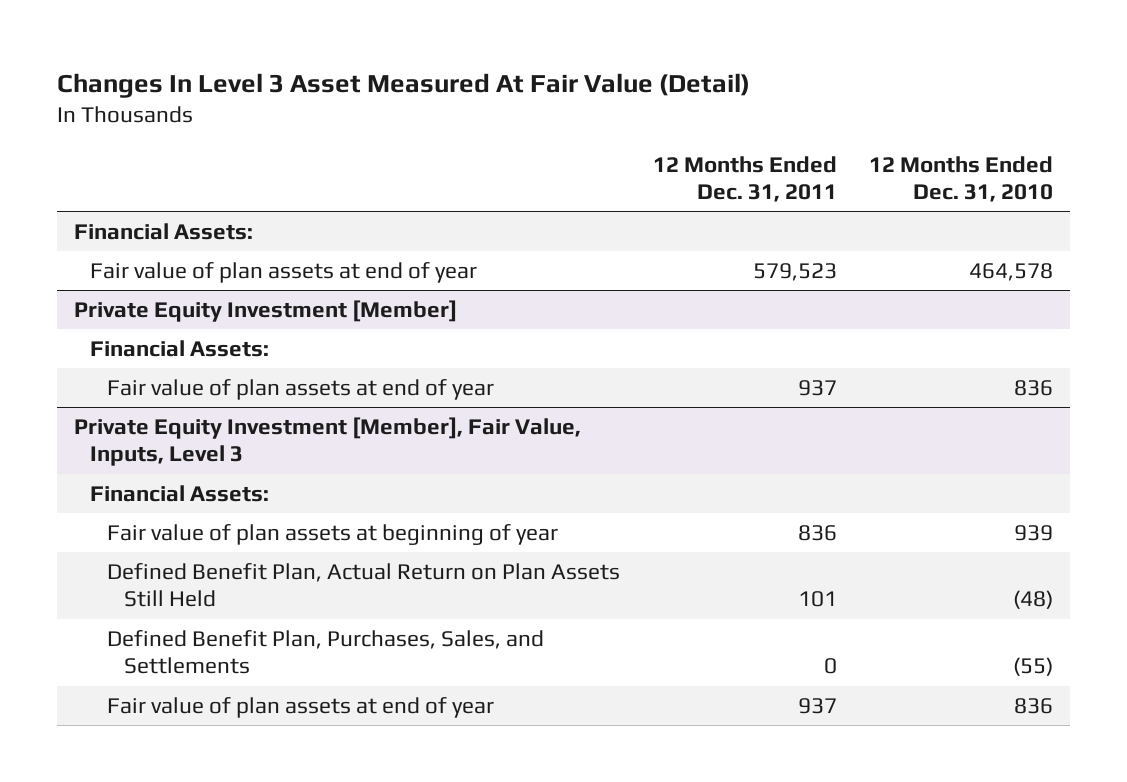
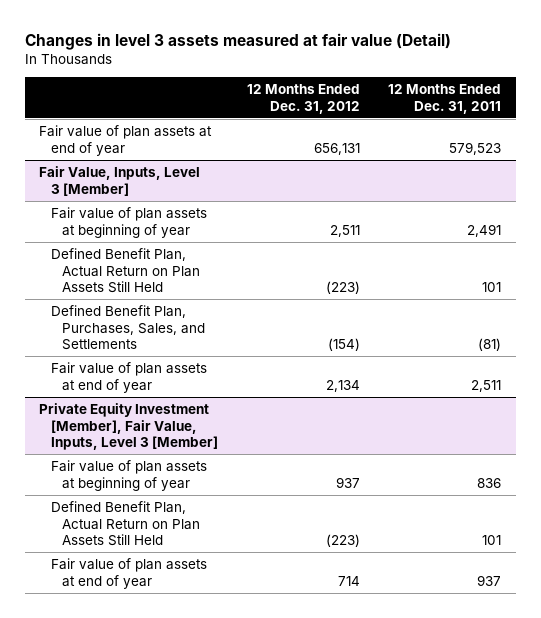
[57,73,751,99] Changes In Level 3 Asset Measured At Fair Value (Detail) -> [24,32,451,50] Changes in level 3 assets measured at fair value (Detail)
[869,155,1054,203] 12 Months Ended Dec. 31, 2010 -> none
none -> [246,84,360,114] 12 Months Ended Dec. 31, 2012
[73,222,253,240] Financial Assets: -> none
[73,299,457,322] Private Equity Investment [Member] -> none
[90,339,270,357] Financial Assets: -> none
[90,484,270,502] Financial Assets: -> none
none -> [39,165,201,196] Fair Value, Inputs, Level 3 [Member]
none -> [50,206,207,238] Fair value of plan assets at beginning of year
none -> [50,247,201,294] Defined Benefit Plan, Actual Return on Plan Assets Still Held
none -> [50,304,206,351] Defined Benefit Plan, Purchases, Sales, and Settlements
[797,379,837,396] 937 -> [471,379,502,392] 2,511
[73,416,581,467] Private Equity Investment [Member], Fair Value, Inputs, Level 3 -> [39,402,218,451] Private Equity Investment [Member], Fair Value, Inputs, Level 3 [Member]
[106,629,544,675] Defined Benefit Plan, Purchases, Sales, and Settlements -> none

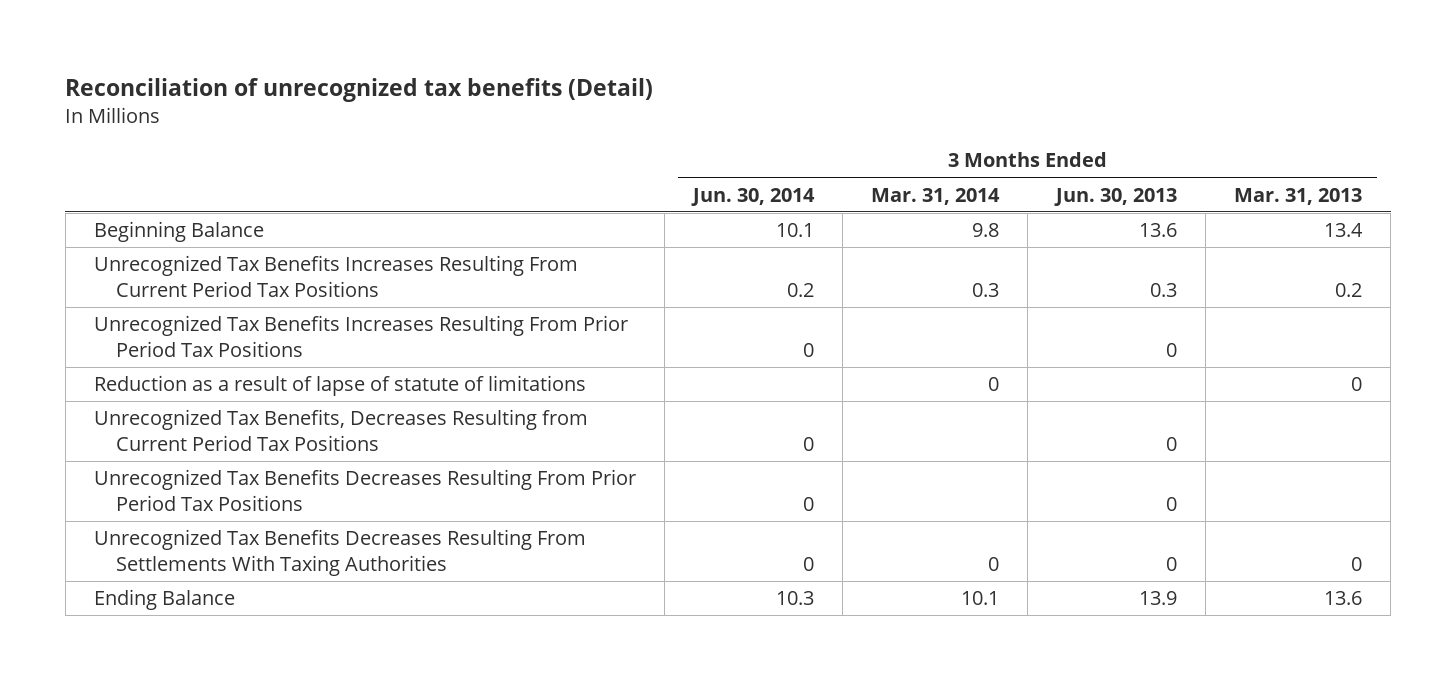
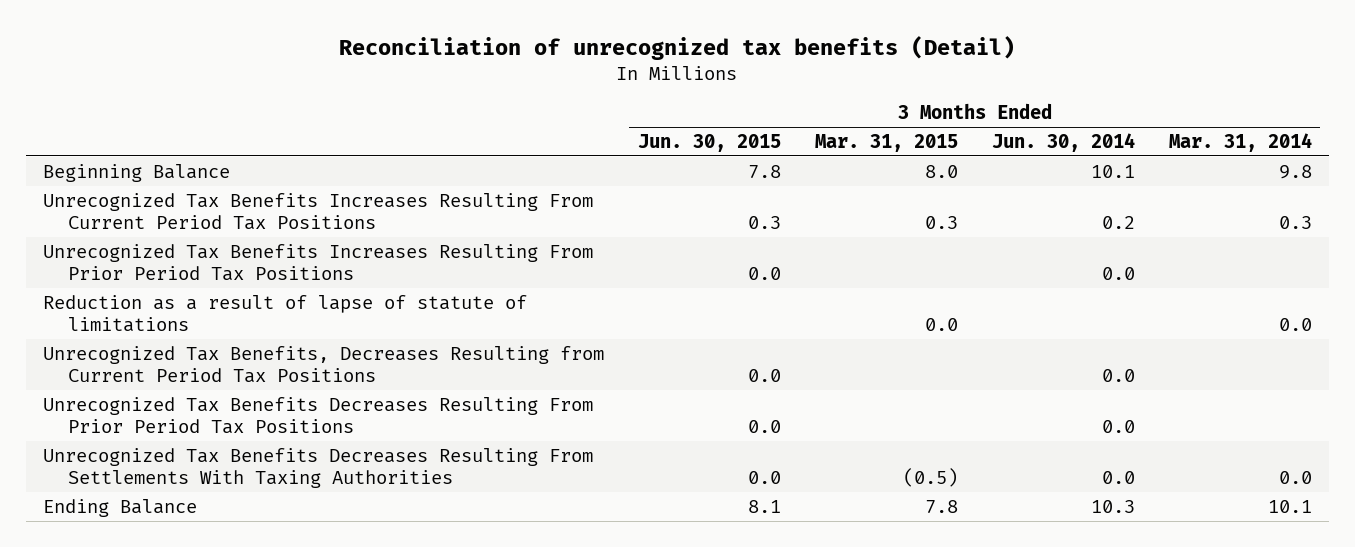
[1054,187,1178,206] Jun. 30, 2013 -> none
[1234,187,1363,205] Mar. 31, 2013 -> none
none -> [637,133,781,152] Jun. 30, 2015
none -> [814,133,958,152] Mar. 31, 2015
[802,343,814,358] 0 -> [1101,266,1135,280] 0.0
[987,377,999,392] 0 -> [1278,317,1312,331] 0.0
[802,437,814,452] 0 -> [1101,368,1135,382] 0.0
[802,497,814,512] 0 -> [1101,419,1135,433] 0.0
[802,557,814,572] 0 -> [1101,470,1135,484] 0.0
[987,557,999,572] 0 -> [1278,470,1312,484] 0.0

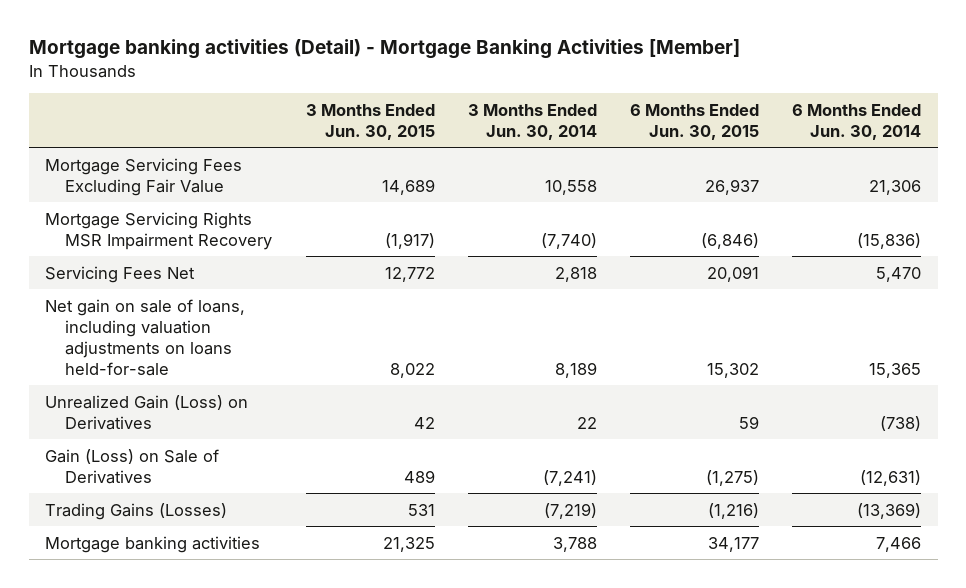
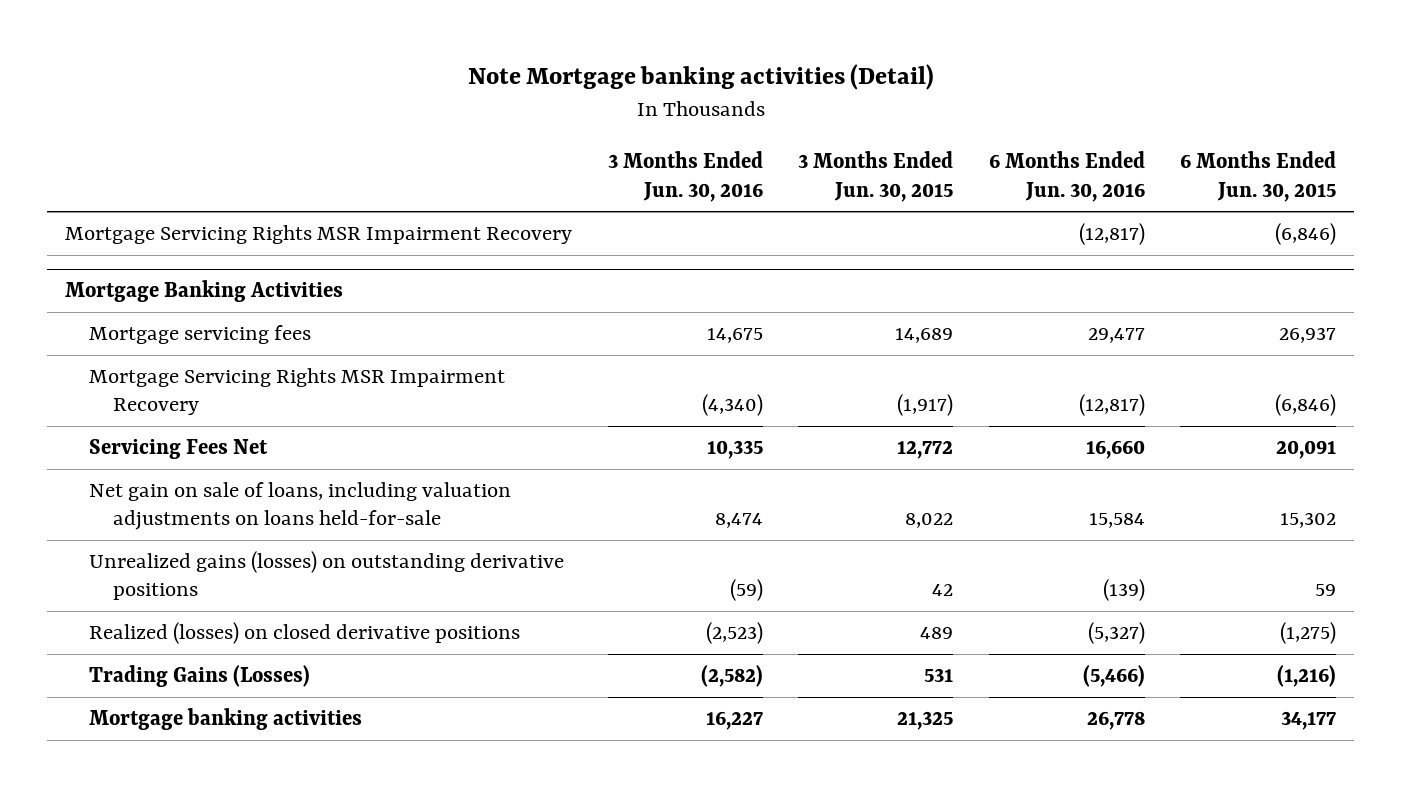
[28,39,740,60] Mortgage banking activities (Detail) - Mortgage Banking Activities [Member] -> [467,64,934,91] Note Mortgage banking activities (Detail)
[467,103,597,140] 3 Months Ended Jun. 30, 2014 -> none
[792,103,922,140] 6 Months Ended Jun. 30, 2014 -> none
none -> [607,151,763,202] 3 Months Ended Jun. 30, 2016
none -> [988,151,1145,202] 6 Months Ended Jun. 30, 2016
none -> [65,225,573,245] Mortgage Servicing Rights MSR Impairment Recovery
none -> [65,280,344,303] Mortgage Banking Activities
[45,157,243,196] Mortgage Servicing Fees Excluding Fair Value -> [89,325,312,345] Mortgage servicing fees
[45,394,249,430] Unrealized Gain (Loss) on Derivatives -> [89,551,565,601] Unrealized gains (losses) on outstanding derivative positions
[45,448,220,484] Gain (Loss) on Sale of Derivatives -> [89,622,521,645] Realized (losses) on closed derivative positions

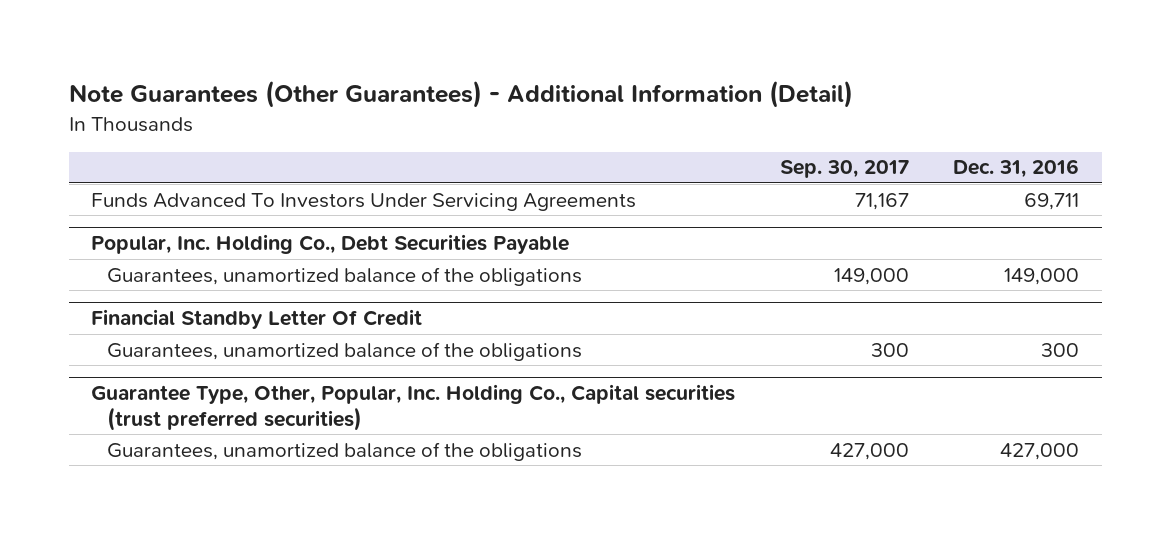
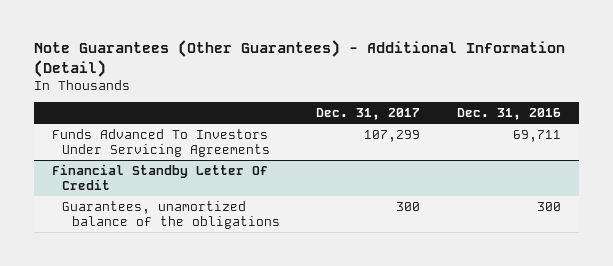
[779,160,909,179] Sep. 30, 2017 -> none
none -> [316,108,421,121] Dec. 31, 2017
[91,234,570,255] Popular, Inc. Holding Co., Debt Securities Payable -> none
[106,266,582,286] Guarantees, unamortized balance of the obligations -> none
[91,384,736,431] Guarantee Type, Other, Popular, Inc. Holding Co., Capital securities (trust preferred securities) -> none
[106,441,582,461] Guarantees, unamortized balance of the obligations -> none

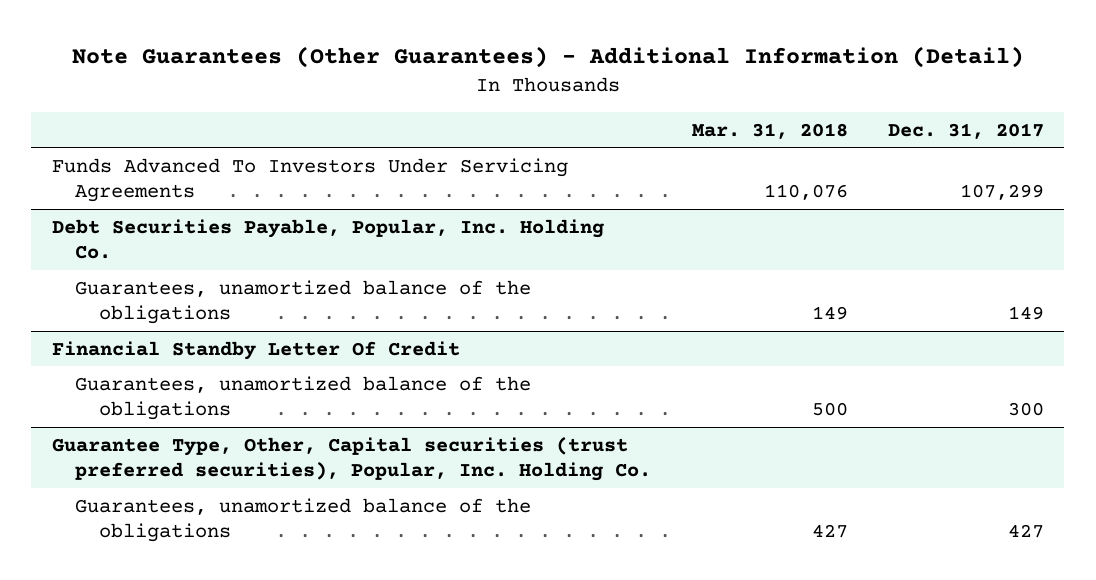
[456,108,561,121] Dec. 31, 2016 -> none
none -> [691,122,848,139] Mar. 31, 2018
none -> [51,218,604,260] Debt Securities Payable, Popular, Inc. Holding Co.
none -> [75,279,532,325] Guarantees, unamortized balance of the obligations
none -> [51,436,652,482] Guarantee Type, Other, Capital securities (trust preferred securities), Popular, Inc. Holding Co.
none -> [75,497,532,543] Guarantees, unamortized balance of the obligations

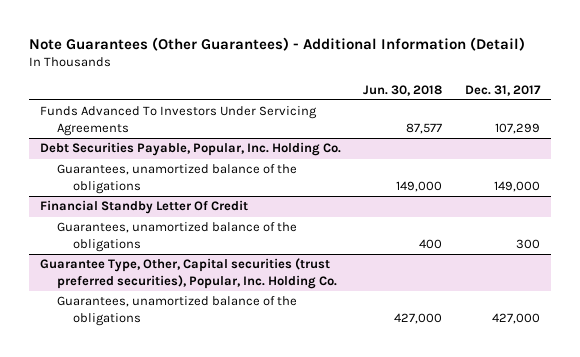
[691,122,848,139] Mar. 31, 2018 -> none
none -> [363,84,443,96] Jun. 30, 2018
[1007,306,1044,321] 149 -> [493,180,540,192] 149,000
[1007,524,1044,539] 427 -> [491,312,540,324] 427,000

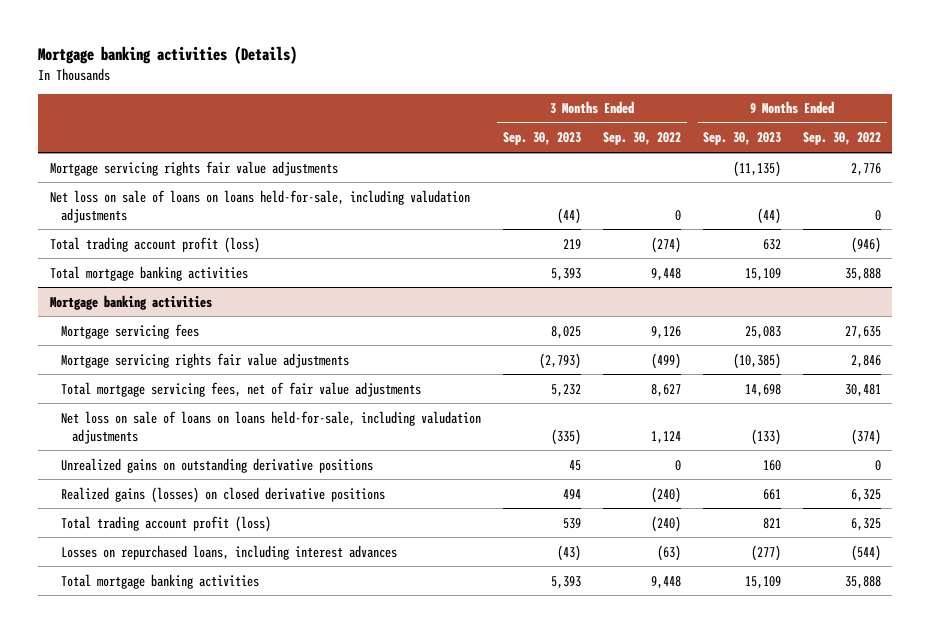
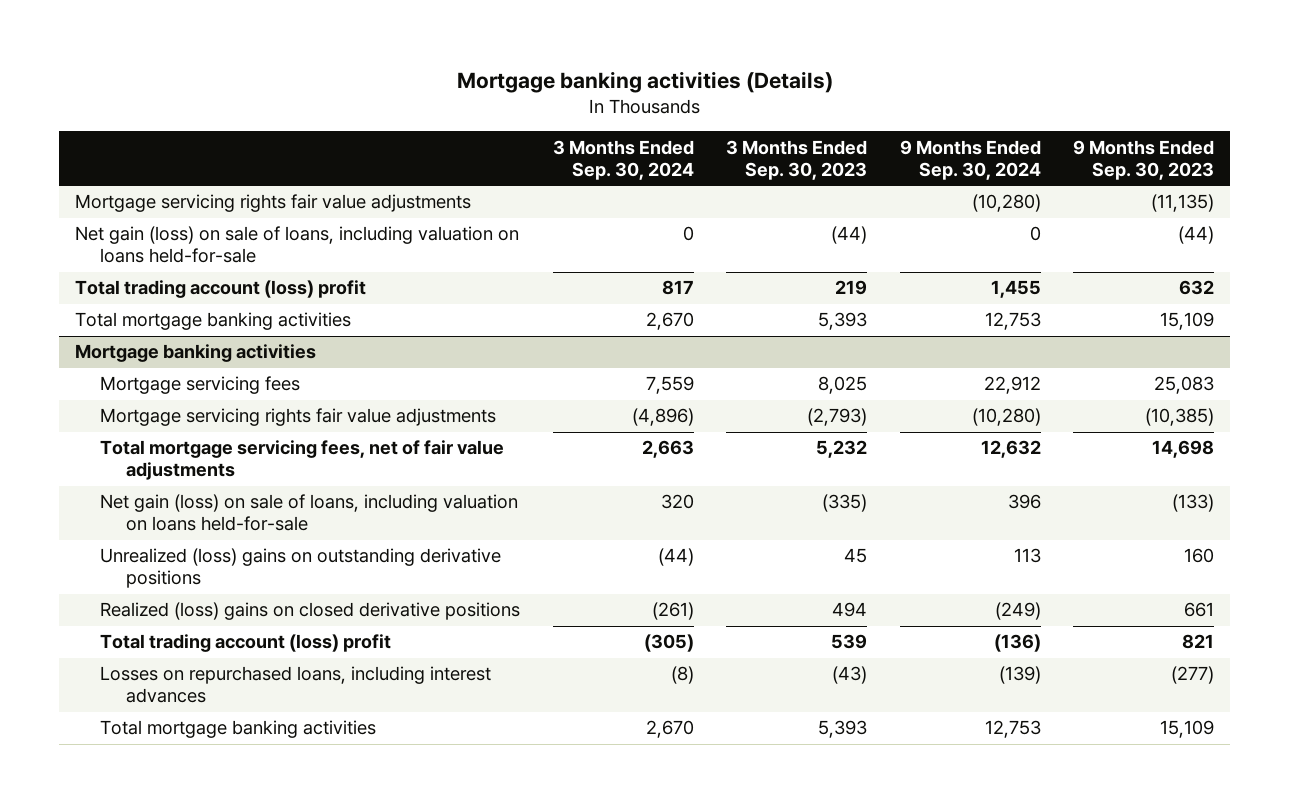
[603,132,682,146] Sep. 30, 2022 -> none
[803,132,882,146] Sep. 30, 2022 -> none
none -> [552,139,694,180] 3 Months Ended Sep. 30, 2024
none -> [899,139,1041,180] 9 Months Ended Sep. 30, 2024
[49,189,470,223] Net loss on sale of loans on loans held-for-sale, including valudation adjustments -> [75,226,520,264] Net gain (loss) on sale of loans, including valuation on loans held-for-sale
[49,236,260,253] Total trading account profit (loss) -> [75,280,367,299] Total trading account (loss) profit
[60,410,481,444] Net loss on sale of loans on loans held-for-sale, including valudation adjustments -> [100,494,519,532] Net gain (loss) on sale of loans, including valuation on loans held-for-sale
[60,457,373,473] Unrealized gains on outstanding derivative positions -> [100,548,502,589] Unrealized (loss) gains on outstanding derivative positions
[60,486,385,503] Realized gains (losses) on closed derivative positions -> [100,602,521,621] Realized (loss) gains on closed derivative positions
[60,515,271,532] Total trading account profit (loss) -> [100,634,392,653] Total trading account (loss) profit

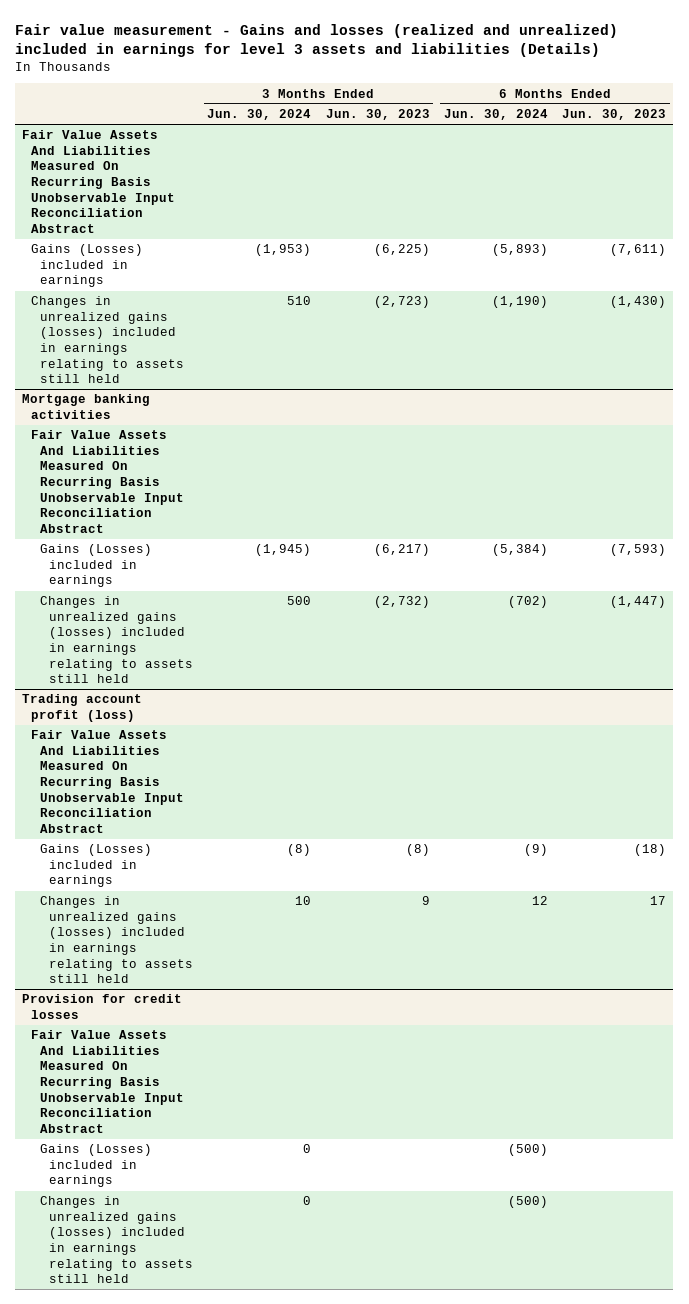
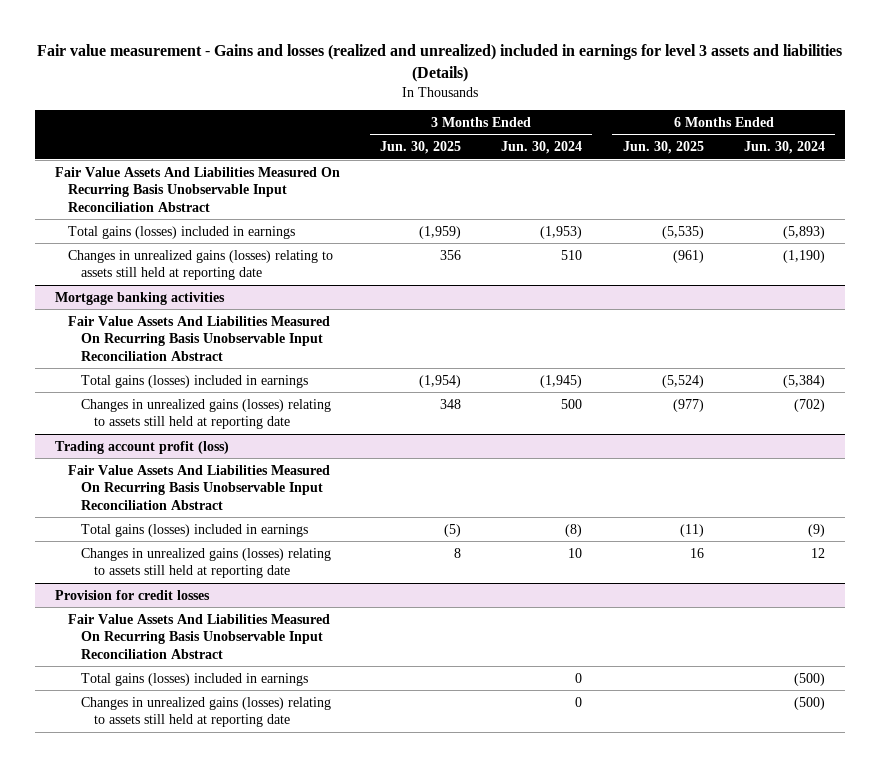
[325,109,430,121] Jun. 30, 2023 -> none
[562,109,667,121] Jun. 30, 2023 -> none
none -> [379,141,461,155] Jun. 30, 2025
none -> [622,141,704,155] Jun. 30, 2025
[31,244,144,288] Gains (Losses) included in earnings -> [67,225,295,239] Total gains (losses) included in earnings
[31,296,185,384] Changes in unrealized gains (losses) included in earnings relating to assets still held -> [67,249,333,281] Changes in unrealized gains (losses) relating to assets still held at reporting date
[40,544,153,588] Gains (Losses) included in earnings -> [80,374,308,388] Total gains (losses) included in earnings
[40,596,193,684] Changes in unrealized gains (losses) included in earnings relating to assets still held -> [80,398,331,430] Changes in unrealized gains (losses) relating to assets still held at reporting date
[40,844,153,888] Gains (Losses) included in earnings -> [80,523,308,537] Total gains (losses) included in earnings
[40,896,193,984] Changes in unrealized gains (losses) included in earnings relating to assets still held -> [80,547,331,579] Changes in unrealized gains (losses) relating to assets still held at reporting date
[40,1144,153,1188] Gains (Losses) included in earnings -> [80,672,308,686] Total gains (losses) included in earnings
[40,1196,193,1284] Changes in unrealized gains (losses) included in earnings relating to assets still held -> [80,696,331,728] Changes in unrealized gains (losses) relating to assets still held at reporting date

